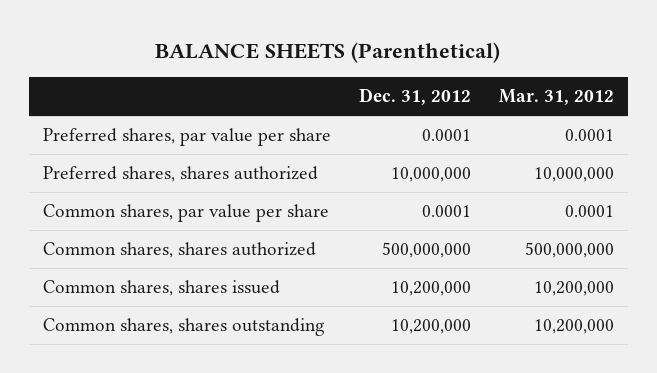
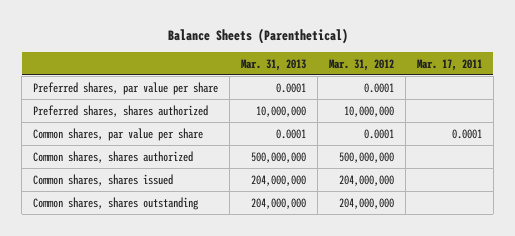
[155,42,501,64] BALANCE SHEETS (Parenthetical) -> [167,28,348,45] Balance Sheets (Parenthetical)
[358,88,471,106] Dec. 31, 2012 -> none
none -> [241,58,307,71] Mar. 31, 2013
none -> [416,58,482,71] Mar. 17, 2011
[533,281,614,297] 10,200,000 -> [338,174,394,186] 204,000,000
[533,319,614,335] 10,200,000 -> [338,197,394,209] 204,000,000

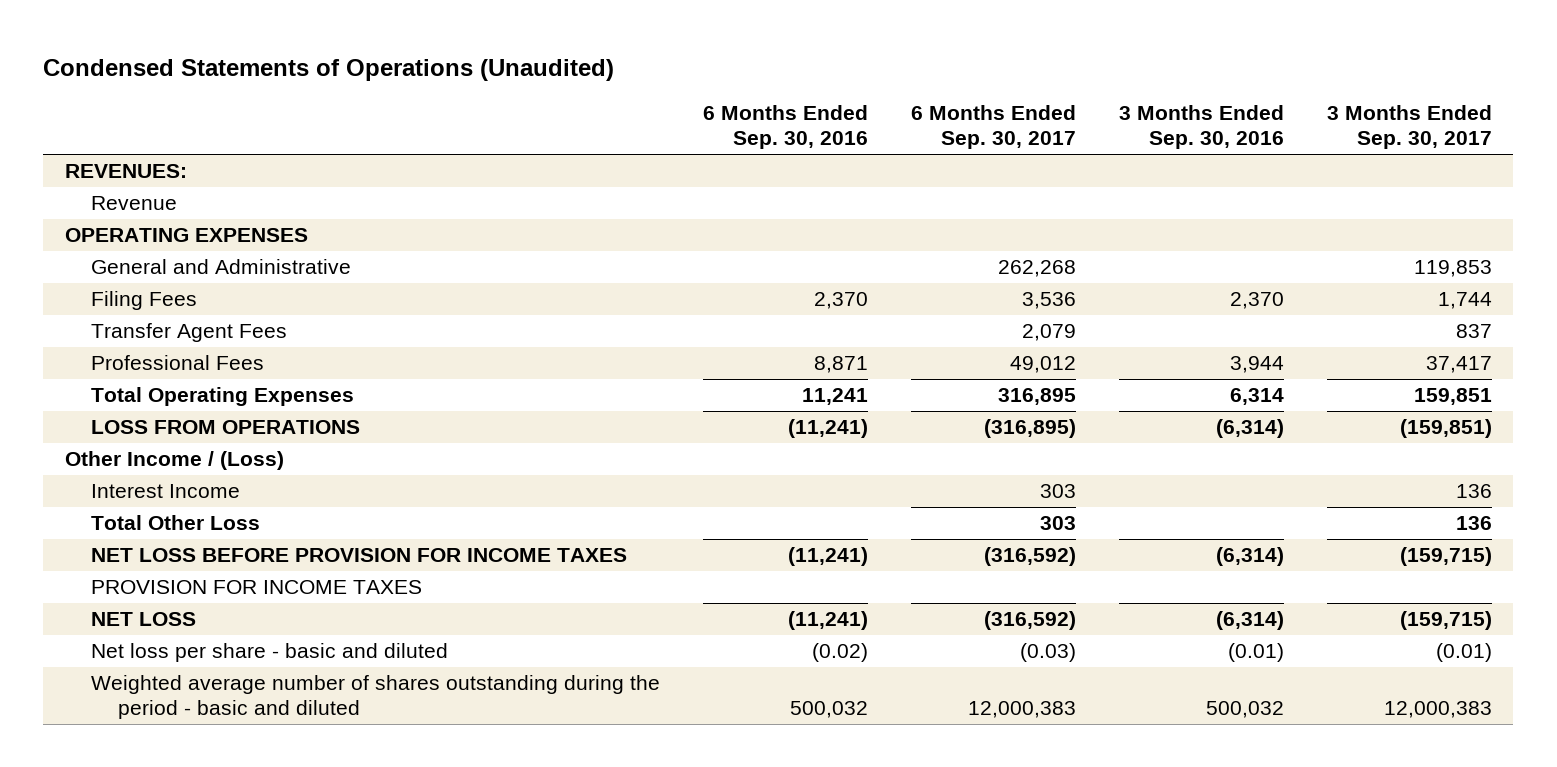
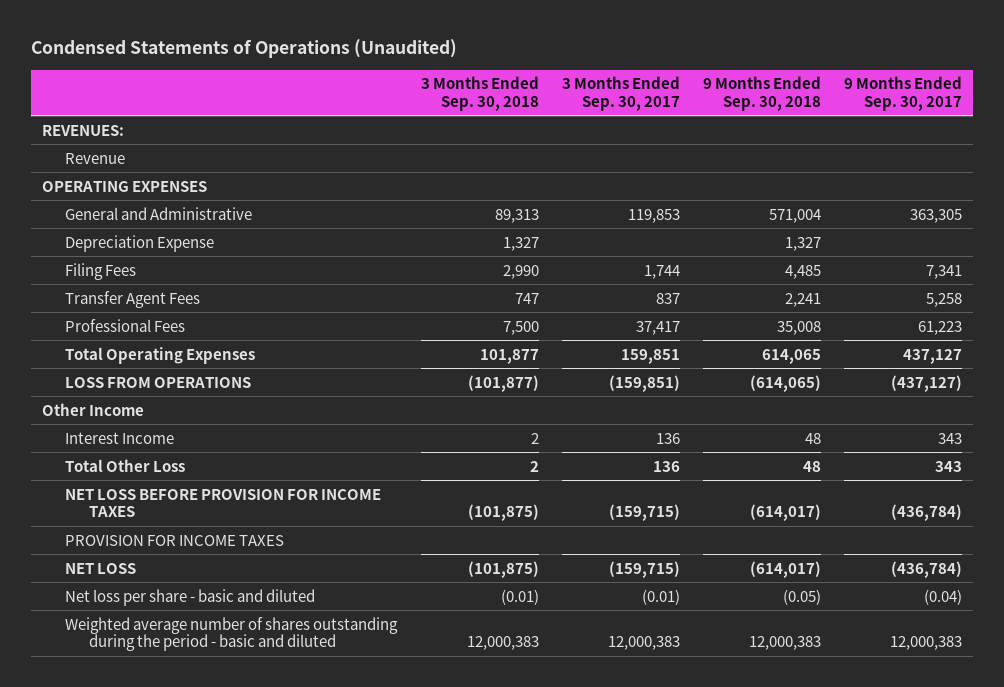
[703,105,869,150] 6 Months Ended Sep. 30, 2016 -> none
[911,105,1077,150] 6 Months Ended Sep. 30, 2017 -> none
[1118,105,1284,150] 3 Months Ended Sep. 30, 2016 -> none
none -> [420,76,539,111] 3 Months Ended Sep. 30, 2018
none -> [702,76,821,111] 9 Months Ended Sep. 30, 2018
none -> [843,76,962,111] 9 Months Ended Sep. 30, 2017
none -> [65,234,215,252] Depreciation Expense
[64,451,284,471] Other Income / (Loss) -> [42,402,145,416] Other Income

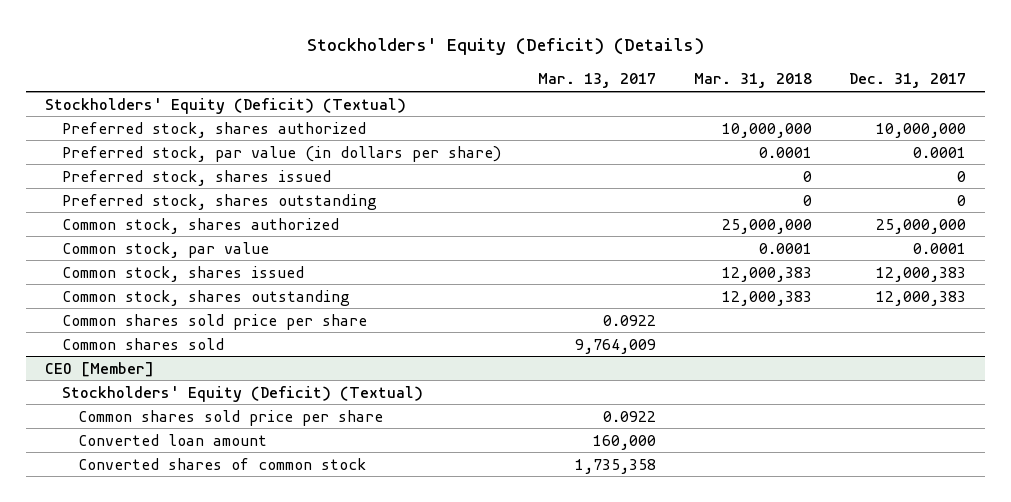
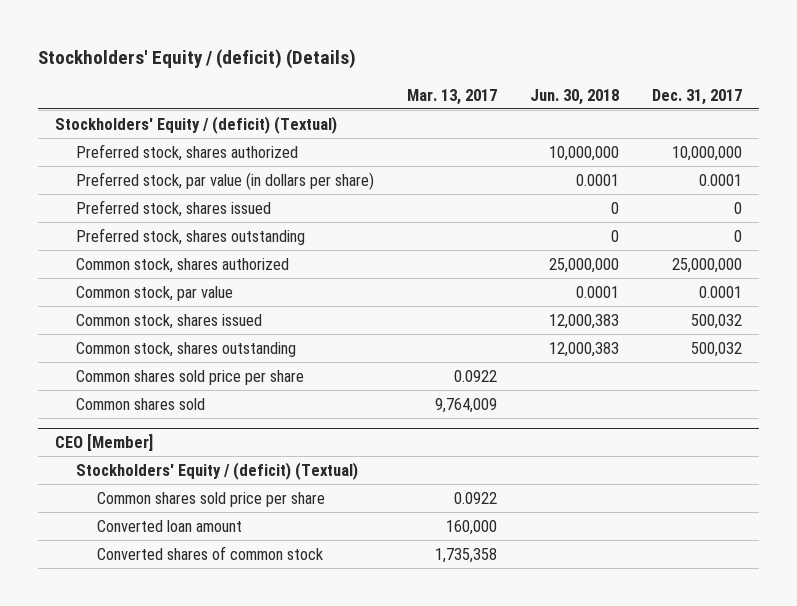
[306,37,704,55] Stockholders' Equity (Deficit) (Details) -> [38,49,357,70] Stockholders' Equity / (deficit) (Details)
[693,73,812,89] Mar. 31, 2018 -> none
none -> [530,88,620,105] Jun. 30, 2018
[45,97,407,114] Stockholders' Equity (Deficit) (Textual) -> [54,115,337,134] Stockholders' Equity / (deficit) (Textual)
[876,266,967,282] 12,000,383 -> [691,313,743,329] 500,032
[876,290,967,306] 12,000,383 -> [691,341,743,357] 500,032
[61,385,423,402] Stockholders' Equity (Deficit) (Textual) -> [76,461,359,480] Stockholders' Equity / (deficit) (Textual)

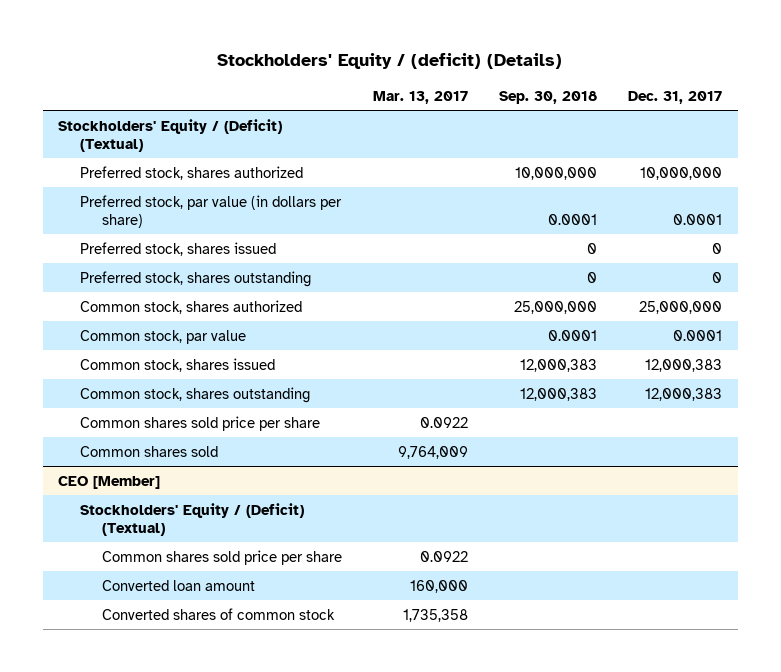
[530,88,620,105] Jun. 30, 2018 -> none
none -> [499,90,598,104] Sep. 30, 2018
[54,115,337,134] Stockholders' Equity / (deficit) (Textual) -> [58,118,283,152] Stockholders' Equity / (Deficit) (Textual)
[691,313,743,329] 500,032 -> [645,358,723,372] 12,000,383
[691,341,743,357] 500,032 -> [645,387,723,401] 12,000,383
[76,461,359,480] Stockholders' Equity / (deficit) (Textual) -> [79,502,304,536] Stockholders' Equity / (Deficit) (Textual)

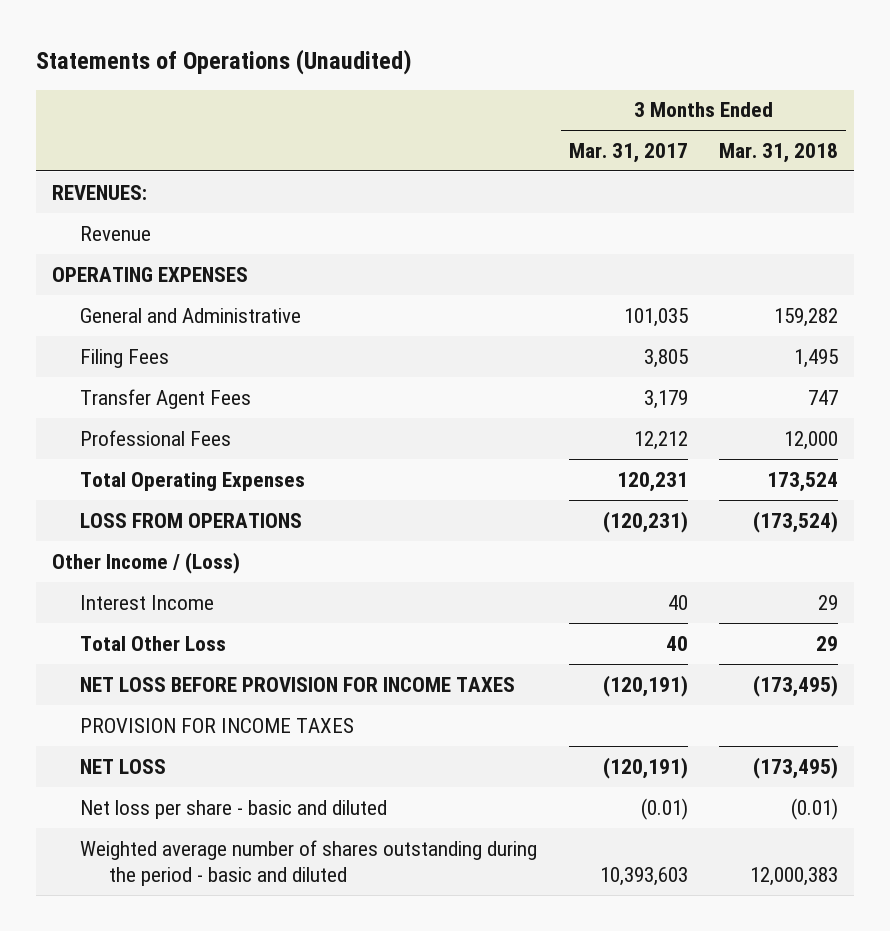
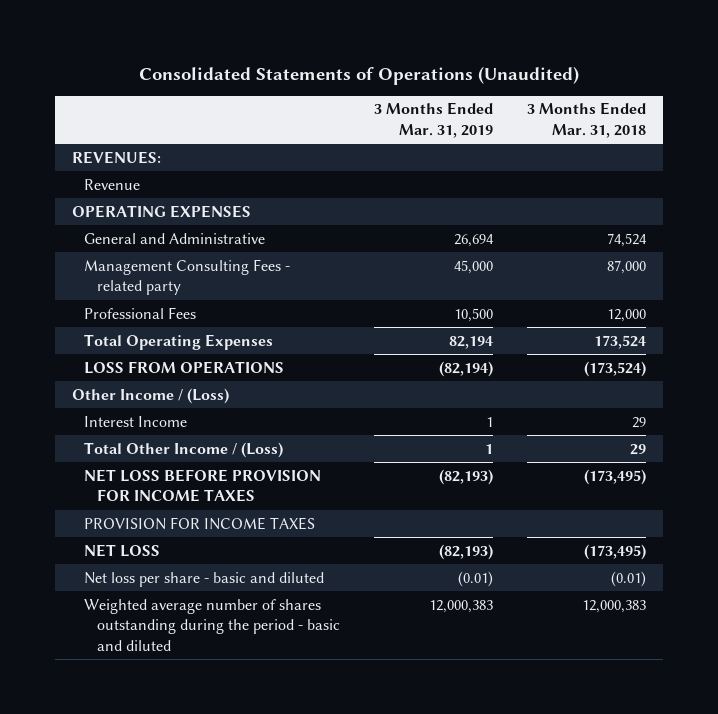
[35,48,412,75] Statements of Operations (Unaudited) -> [138,65,579,85] Consolidated Statements of Operations (Unaudited)
[568,142,688,163] Mar. 31, 2017 -> none
none -> [374,102,494,138] 3 Months Ended Mar. 31, 2019
[80,348,170,368] Filing Fees -> none
[80,388,252,409] Transfer Agent Fees -> none
[774,307,839,327] 159,282 -> [607,232,648,247] 74,524
none -> [84,258,291,296] Management Consulting Fees - related party
[80,635,227,651] Total Other Loss -> [84,441,284,458] Total Other Income / (Loss)

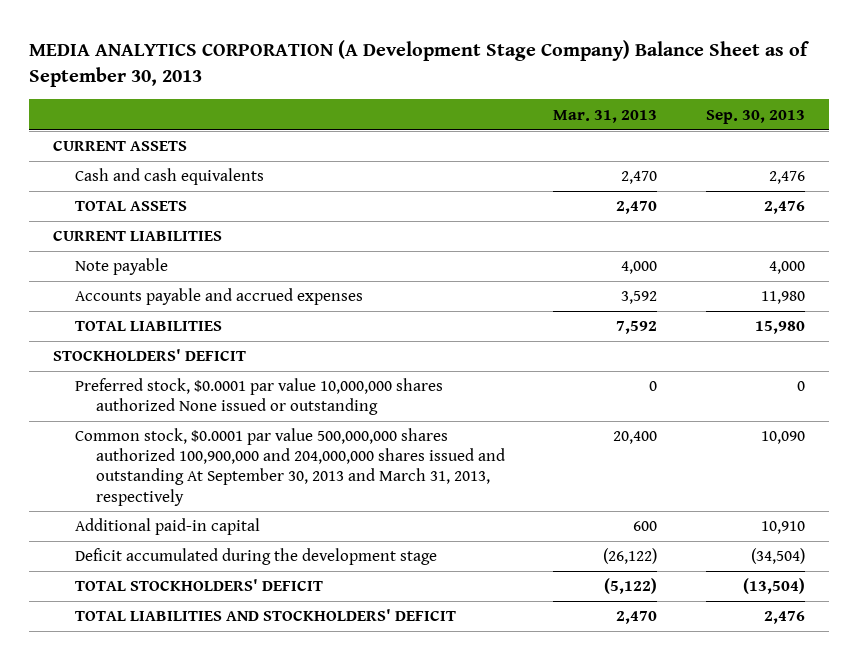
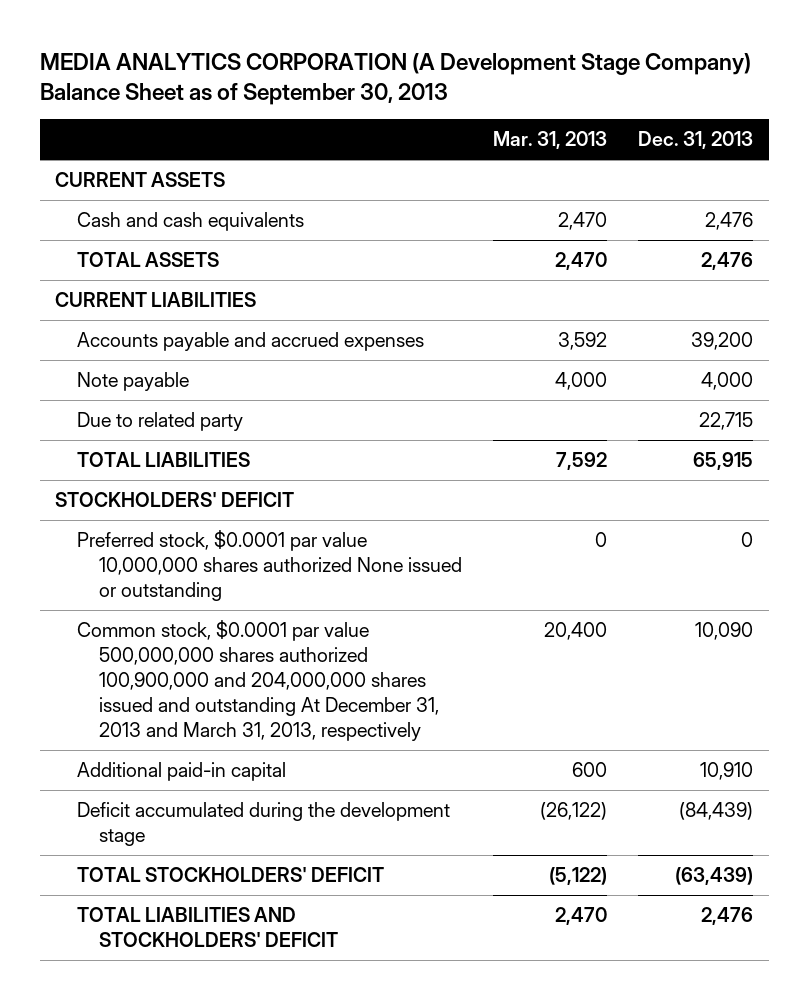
[705,109,805,124] Sep. 30, 2013 -> none
none -> [638,131,754,150] Dec. 31, 2013
[74,258,168,276] Note payable -> [77,372,190,392] Note payable
none -> [77,412,244,432] Due to related party
[74,428,505,506] Common stock, $0.0001 par value 500,000,000 shares authorized 100,900,000 and 204,000,000 shares issued and outstanding At September 30, 2013 and March 31, 2013, respectively -> [77,620,439,741] Common stock, $0.0001 par value 500,000,000 shares authorized 100,900,000 and 204,000,000 shares issued and outstanding At December 31, 2013 and March 31, 2013, respectively

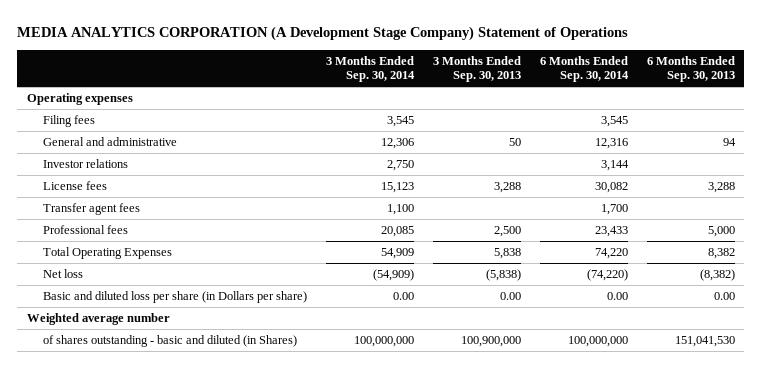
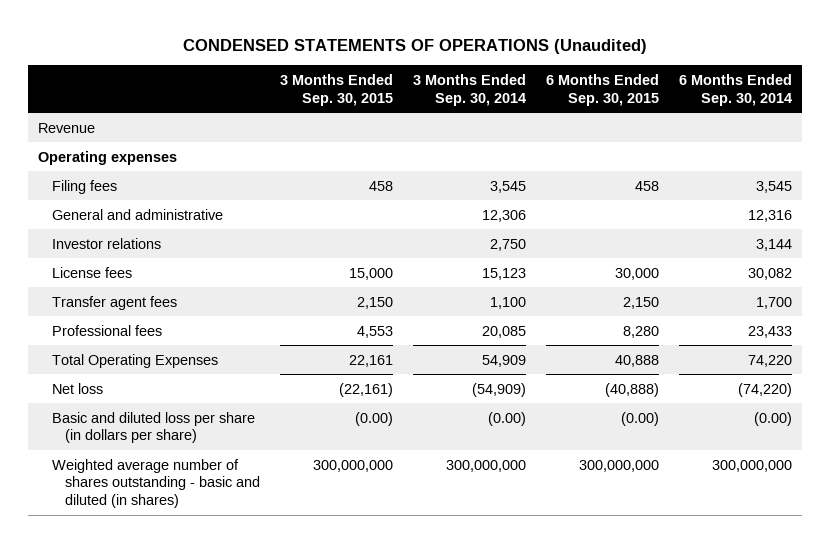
[17,25,629,41] MEDIA ANALYTICS CORPORATION (A Development Stage Company) Statement of Operations -> [182,38,647,54] CONDENSED STATEMENTS OF OPERATIONS (Unaudited)
[432,55,521,83] 3 Months Ended Sep. 30, 2013 -> none
[646,55,735,83] 6 Months Ended Sep. 30, 2013 -> none
none -> [280,73,394,106] 3 Months Ended Sep. 30, 2015
none -> [545,73,659,106] 6 Months Ended Sep. 30, 2015
none -> [38,122,96,133] Revenue
[26,312,170,325] Weighted average number -> none
[42,290,307,303] Basic and diluted loss per share (in Dollars per share) -> [51,411,255,444] Basic and diluted loss per share (in dollars per share)
[392,291,414,300] 0.00 -> [487,411,526,426] (0.00)
[606,291,628,300] 0.00 -> [753,411,792,426] (0.00)
[42,334,297,347] of shares outstanding - basic and diluted (in Shares) -> [51,458,261,509] Weighted average number of shares outstanding - basic and diluted (in shares)
[353,335,414,347] 100,000,000 -> [445,459,526,472] 300,000,000
[567,335,628,347] 100,000,000 -> [711,459,792,472] 300,000,000

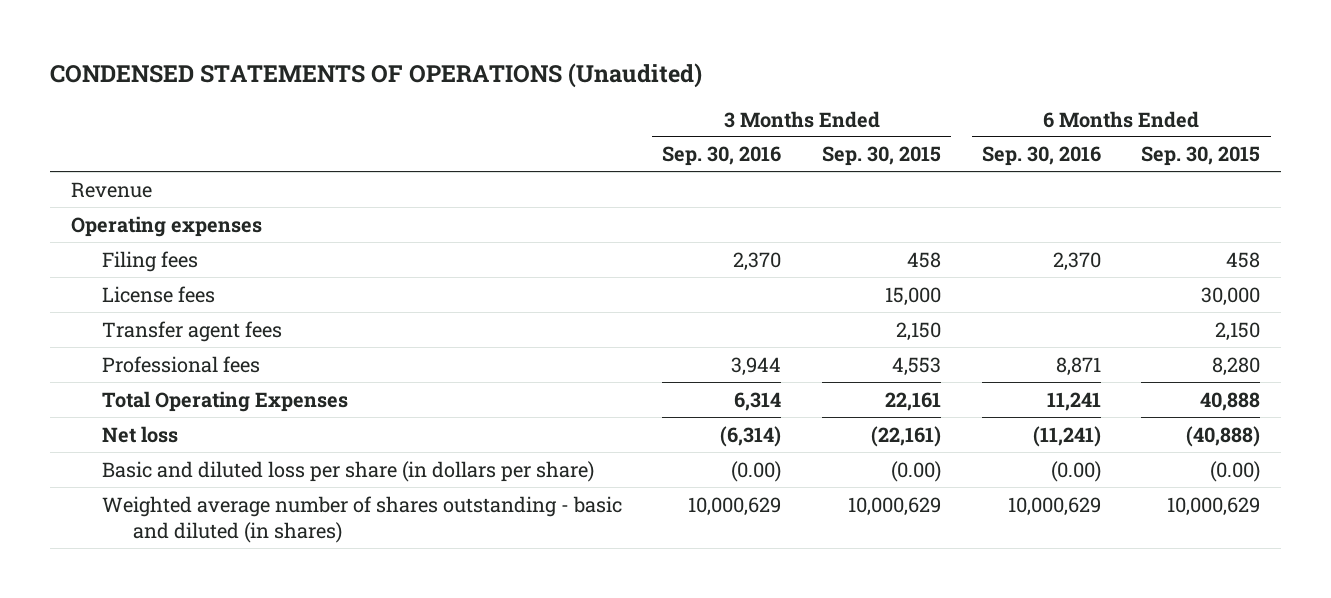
[412,73,526,106] 3 Months Ended Sep. 30, 2014 -> none
[678,73,792,106] 6 Months Ended Sep. 30, 2014 -> none
none -> [662,146,782,167] Sep. 30, 2016
none -> [981,146,1101,167] Sep. 30, 2016
[51,208,223,220] General and administrative -> none
[51,237,161,249] Investor relations -> none
[313,459,394,472] 300,000,000 -> [848,496,942,516] 10,000,629
[578,459,659,472] 300,000,000 -> [1167,496,1261,516] 10,000,629

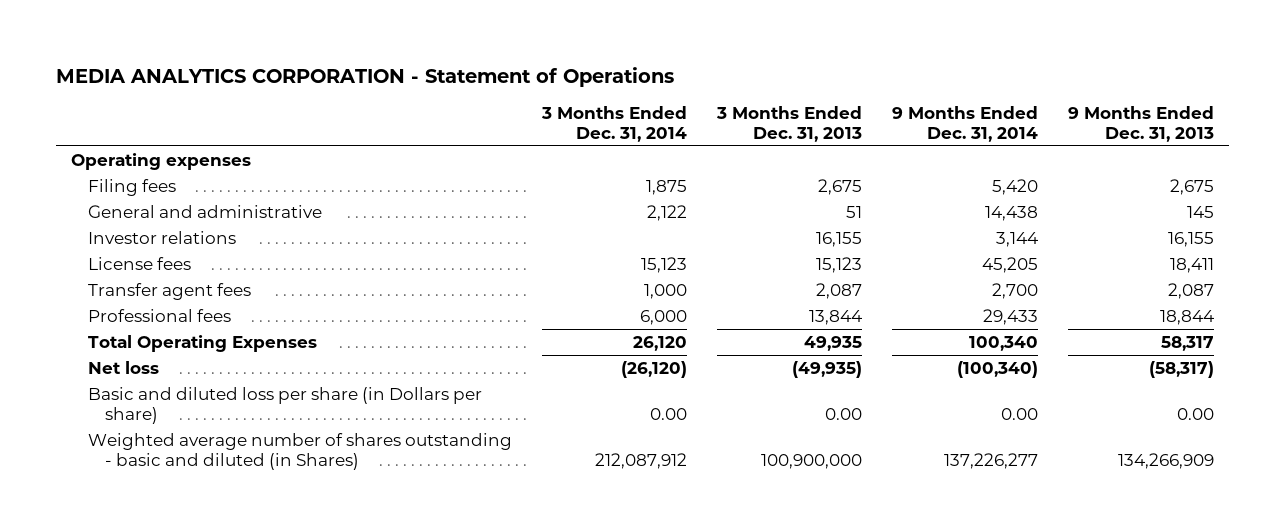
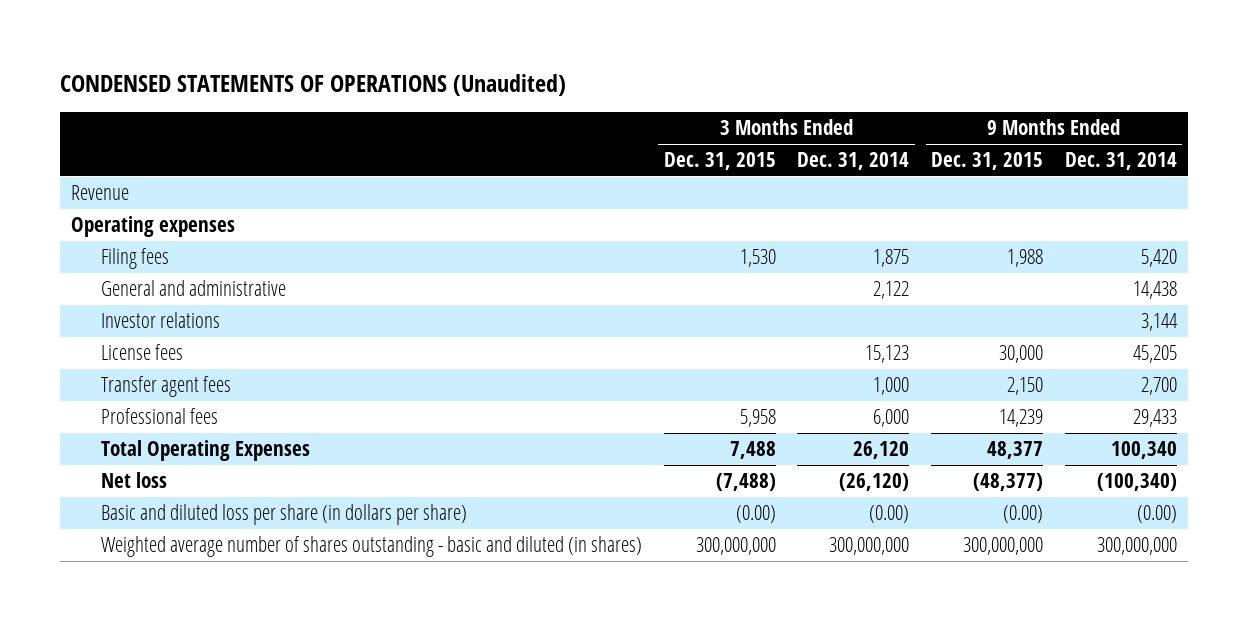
[56,66,675,87] MEDIA ANALYTICS CORPORATION - Statement of Operations -> [60,73,567,96] CONDENSED STATEMENTS OF OPERATIONS (Unaudited)
[716,105,863,142] 3 Months Ended Dec. 31, 2013 -> none
[1068,105,1215,142] 9 Months Ended Dec. 31, 2013 -> none
none -> [663,152,776,171] Dec. 31, 2015
none -> [931,152,1044,171] Dec. 31, 2015
none -> [71,185,130,201] Revenue
[88,386,483,424] Basic and diluted loss per share (in Dollars per share) -> [100,504,467,526] Basic and diluted loss per share (in dollars per share)
[650,407,688,420] 0.00 -> [869,505,910,524] (0.00)
[1001,407,1039,420] 0.00 -> [1136,505,1177,524] (0.00)
[88,432,513,470] Weighted average number of shares outstanding - basic and diluted (in Shares) -> [100,536,642,558] Weighted average number of shares outstanding - basic and diluted (in shares)
[595,452,688,469] 212,087,912 -> [829,537,910,556] 300,000,000
[944,452,1039,469] 137,226,277 -> [1096,537,1177,556] 300,000,000

